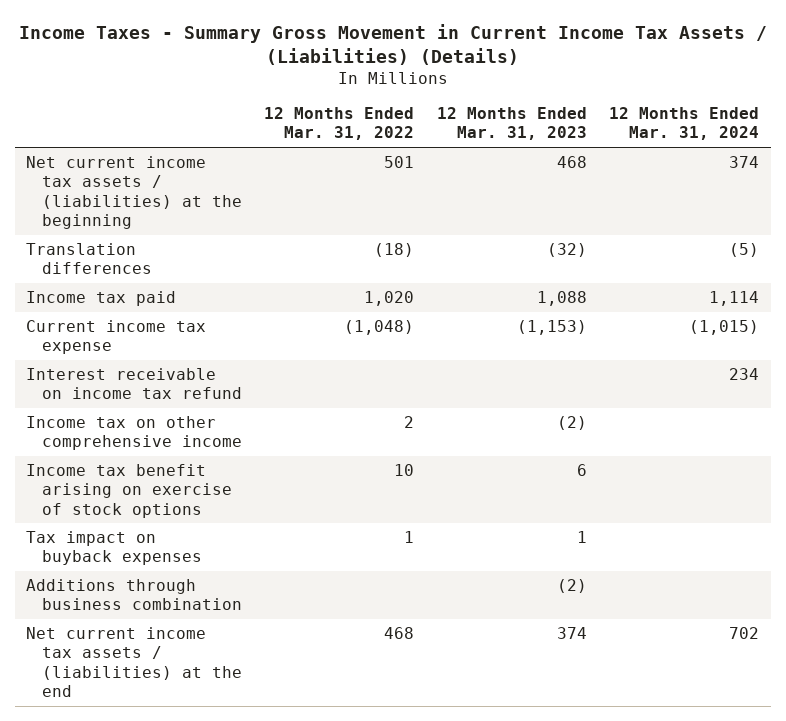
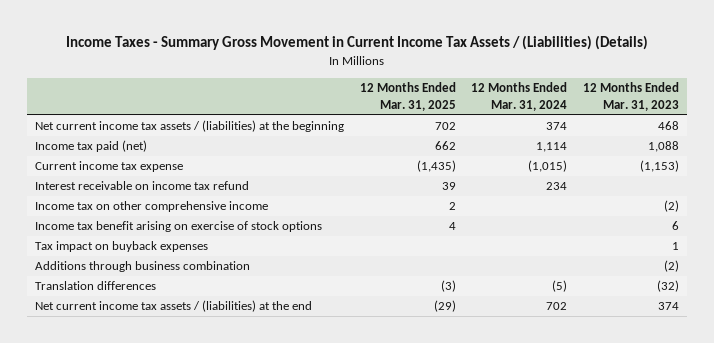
[264,107,415,141] 12 Months Ended Mar. 31, 2022 -> none
none -> [359,82,456,112] 12 Months Ended Mar. 31, 2025
[26,291,177,307] Income tax paid -> [34,140,147,153] Income tax paid (net)
[26,243,152,275] Translation differences -> [34,281,156,291] Translation differences

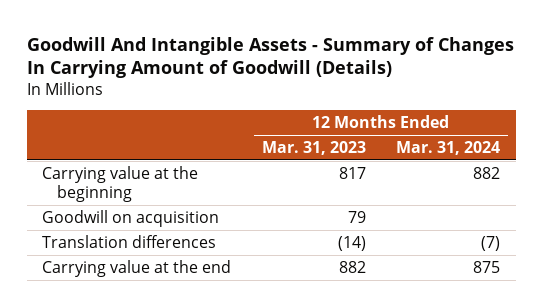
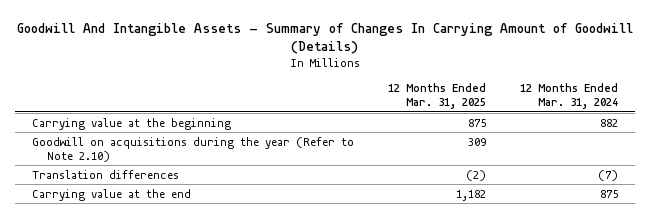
[261,140,366,155] Mar. 31, 2023 -> none
none -> [388,83,487,110] 12 Months Ended Mar. 31, 2025
[42,209,220,227] Goodwill on acquisition -> [32,136,355,162] Goodwill on acquisitions during the year (Refer to Note 2.10)

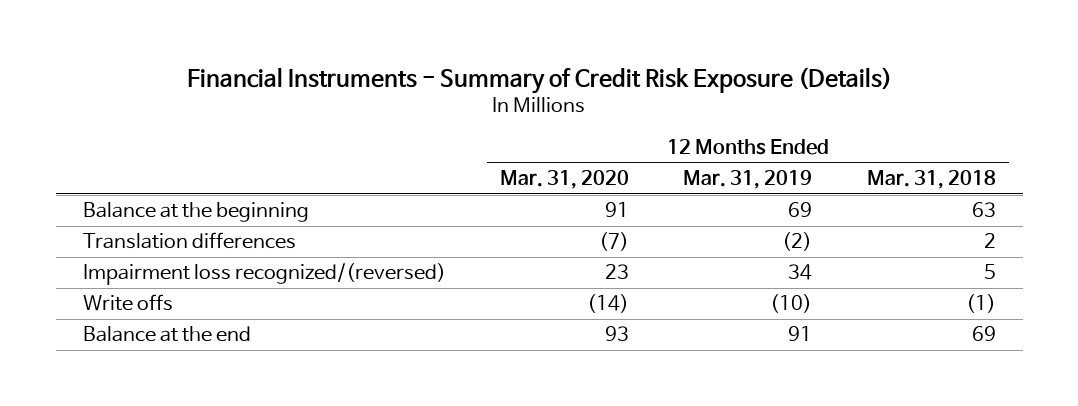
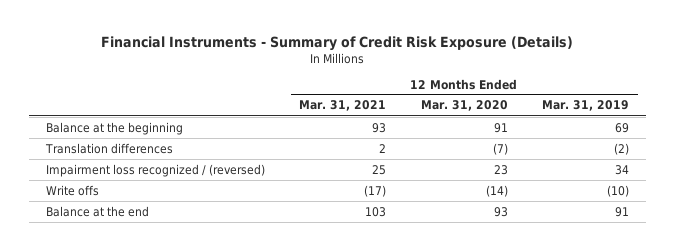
[866,170,996,190] Mar. 31, 2018 -> none
none -> [299,100,387,112] Mar. 31, 2021
[82,263,446,286] Impairment loss recognized/(reversed) -> [45,163,265,177] Impairment loss recognized / (reversed)

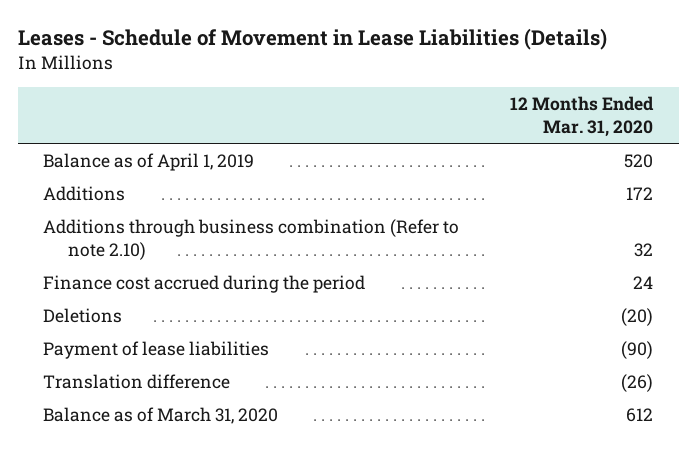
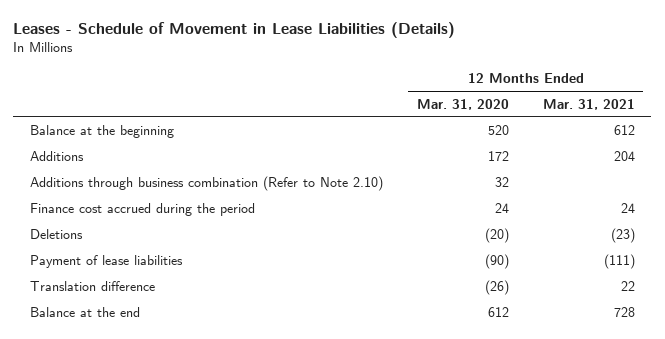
none -> [542,98,635,110] Mar. 31, 2021
[43,153,255,172] Balance as of April 1, 2019 -> [30,125,175,139] Balance at the beginning
[43,219,460,261] Additions through business combination (Refer to note 2.10) -> [30,176,384,192] Additions through business combination (Refer to Note 2.10)
[43,407,279,425] Balance as of March 31, 2020 -> [30,307,141,318] Balance at the end

